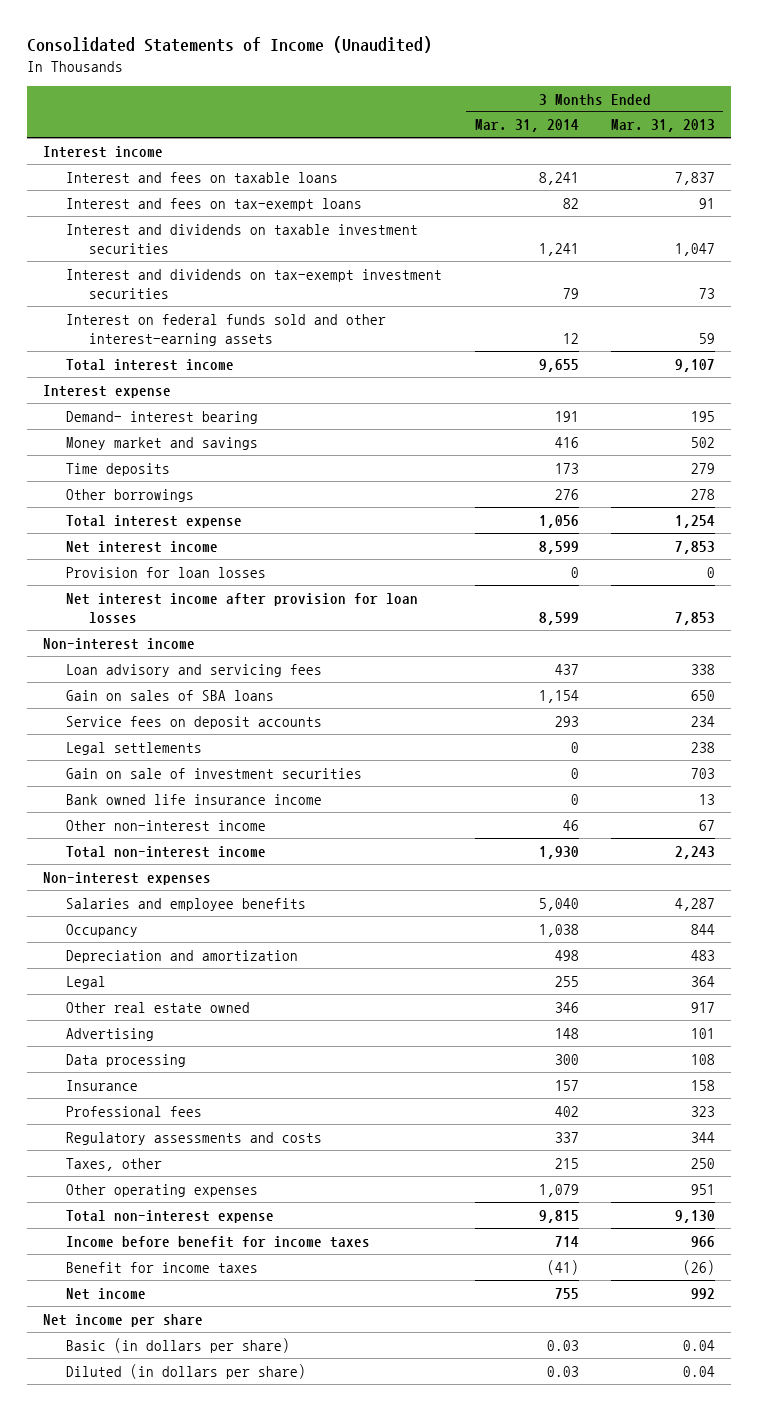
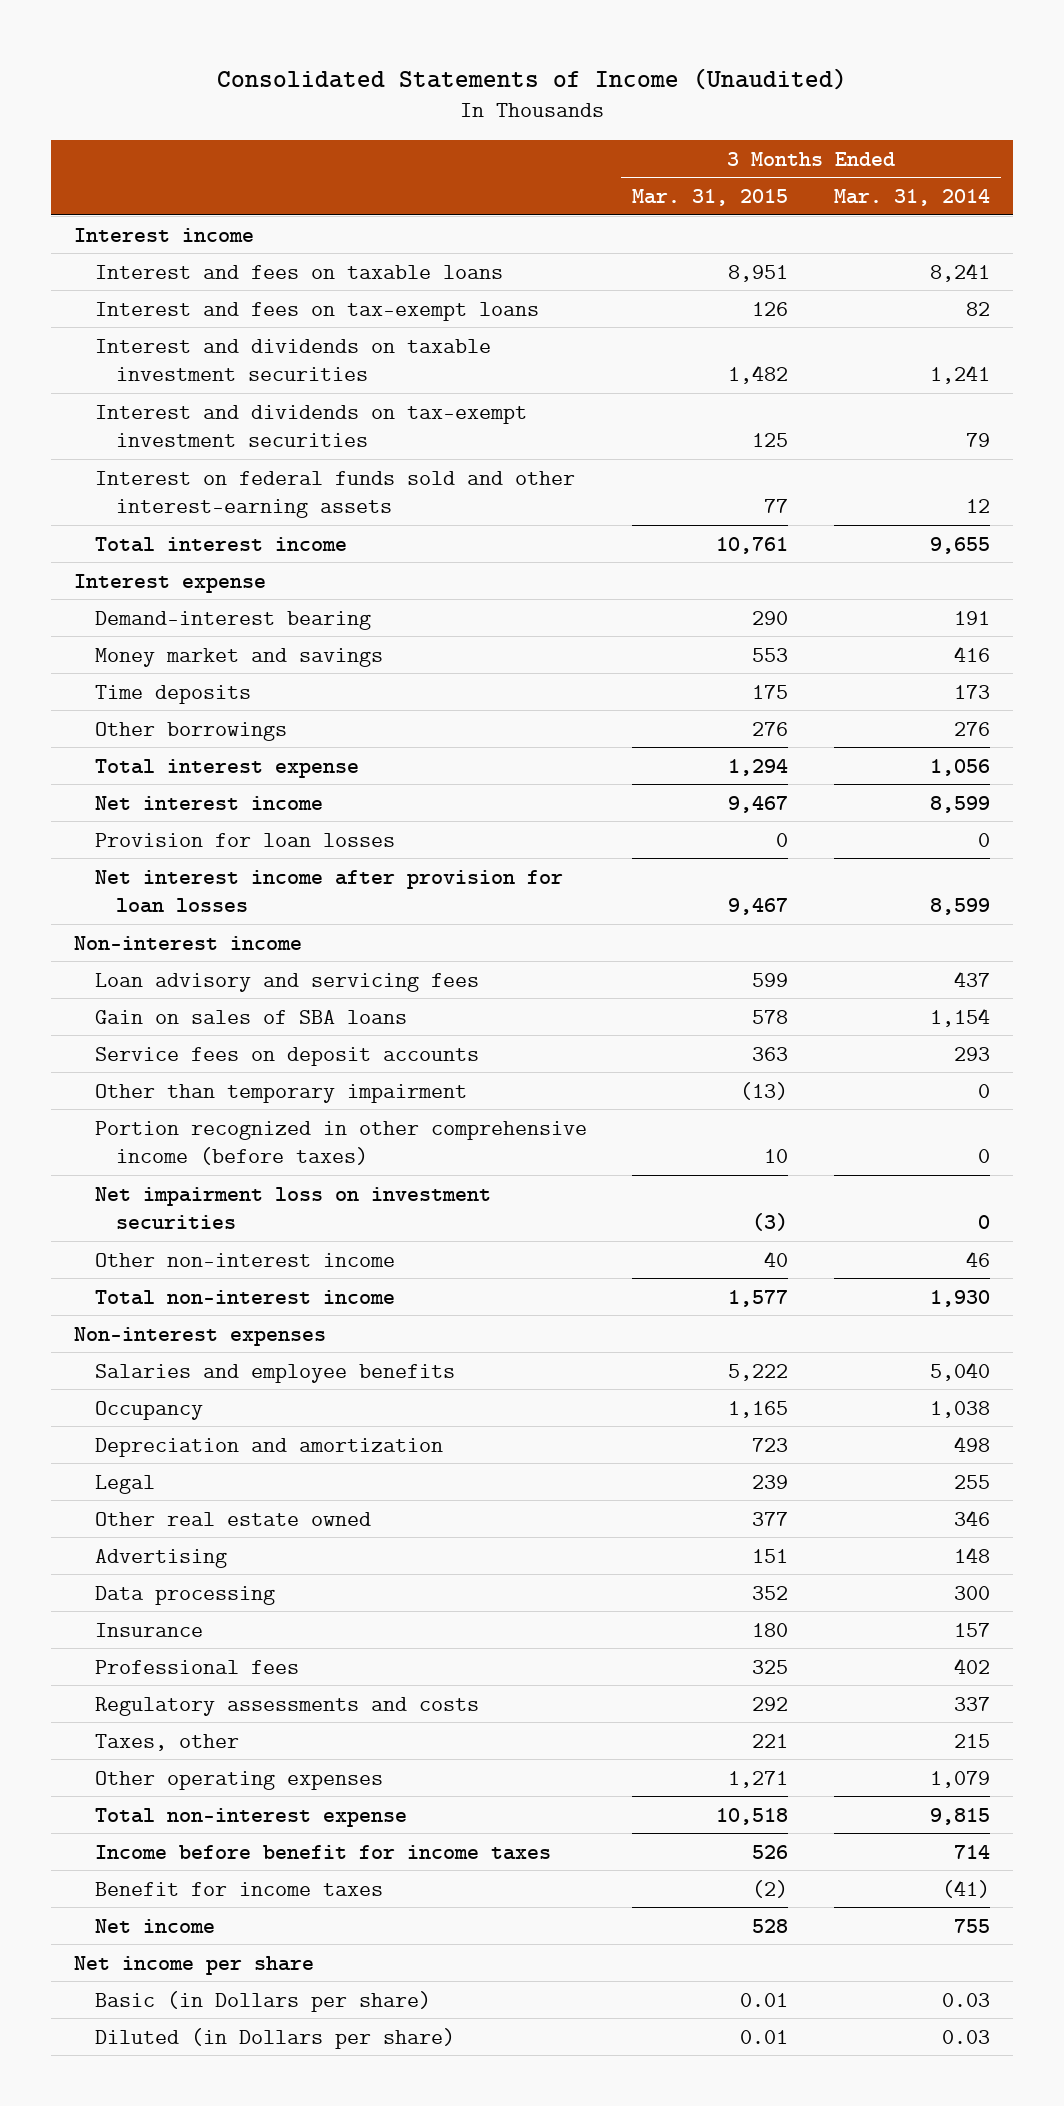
[611,119,716,133] Mar. 31, 2013 -> none
none -> [632,189,789,207] Mar. 31, 2015
[66,410,259,424] Demand- interest bearing -> [94,610,371,630] Demand-interest bearing
[66,741,203,755] Legal settlements -> none
[66,767,363,779] Gain on sale of investment securities -> none
[66,793,323,805] Bank owned life insurance income -> none
none -> [94,1083,467,1103] Other than temporary impairment
none -> [94,1120,587,1166] Portion recognized in other comprehensive income (before taxes)
none -> [94,1186,491,1230] Net impairment loss on investment securities
[66,1337,291,1353] Basic (in dollars per share) -> [94,1990,431,2012] Basic (in Dollars per share)
[66,1363,307,1379] Diluted (in dollars per share) -> [94,2027,455,2049] Diluted (in Dollars per share)

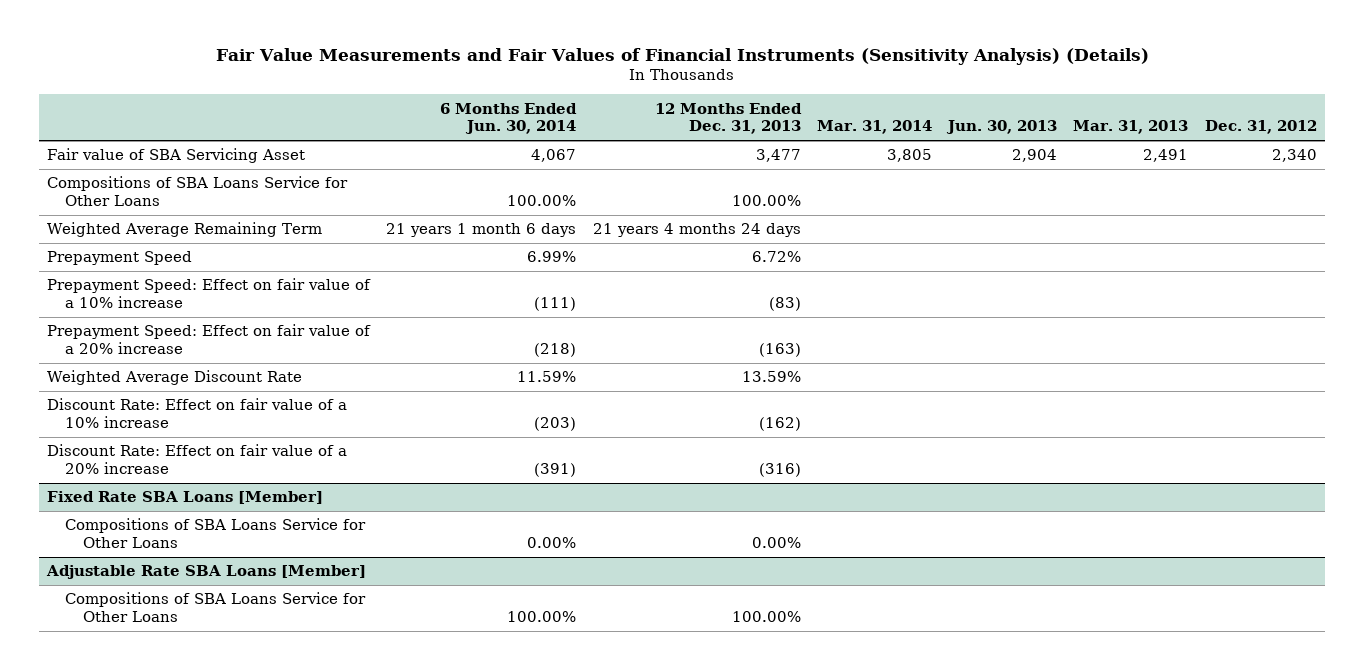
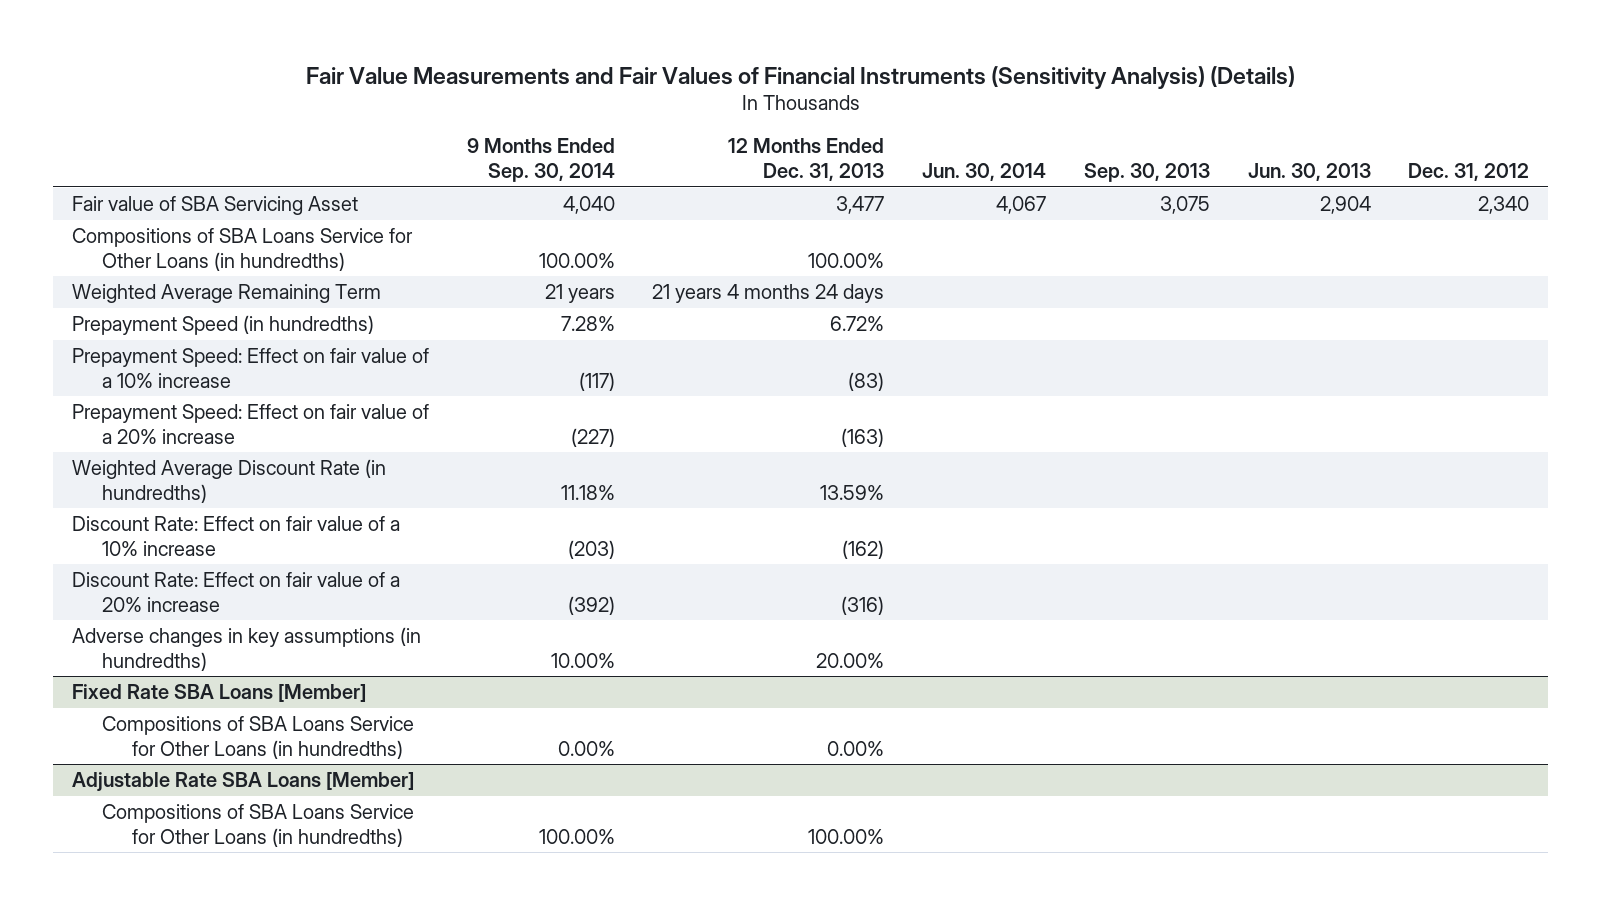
[440,102,578,135] 6 Months Ended Jun. 30, 2014 -> none
[816,120,932,135] Mar. 31, 2014 -> none
[1073,120,1189,135] Mar. 31, 2013 -> none
none -> [466,138,615,183] 9 Months Ended Sep. 30, 2014
none -> [922,163,1047,182] Jun. 30, 2014
none -> [1083,163,1210,183] Sep. 30, 2013
[46,176,348,206] Compositions of SBA Loans Service for Other Loans -> [71,228,413,271] Compositions of SBA Loans Service for Other Loans (in hundredths)
[46,251,192,266] Prepayment Speed -> [71,315,374,336] Prepayment Speed (in hundredths)
[46,370,302,386] Weighted Average Discount Rate -> [71,459,386,503] Weighted Average Discount Rate (in hundredths)
none -> [71,627,421,671] Adverse changes in key assumptions (in hundredths)
[64,518,366,548] Compositions of SBA Loans Service for Other Loans -> [101,716,414,759] Compositions of SBA Loans Service for Other Loans (in hundredths)
[64,592,366,622] Compositions of SBA Loans Service for Other Loans -> [101,804,414,847] Compositions of SBA Loans Service for Other Loans (in hundredths)

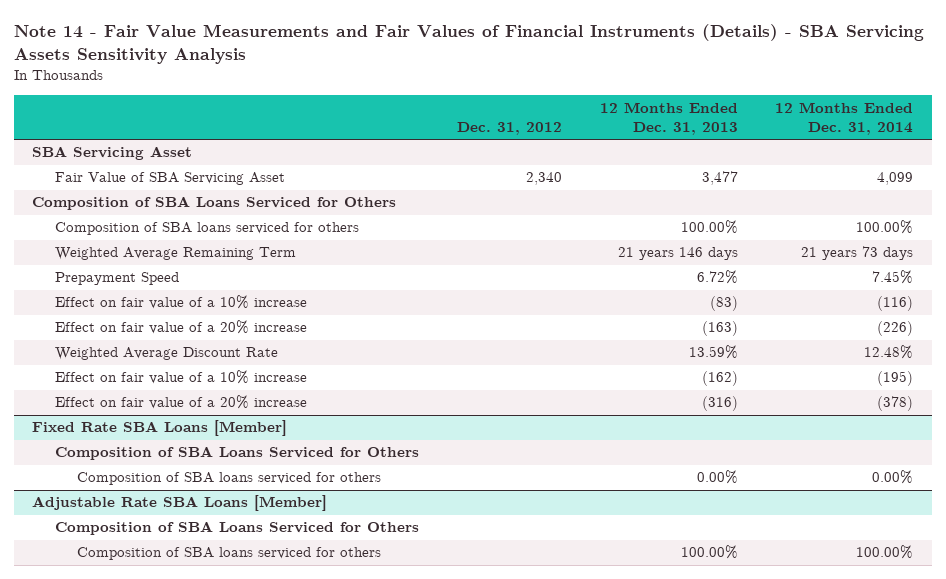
[305,65,1295,89] Fair Value Measurements and Fair Values of Financial Instruments (Sensitivity Analysis) (Details) -> [13,23,924,65] Note 14 - Fair Value Measurements and Fair Values of Financial Instruments (Details) - SBA Servicing Assets Sensitivity Analysis
[466,138,615,183] 9 Months Ended Sep. 30, 2014 -> none
[922,163,1047,182] Jun. 30, 2014 -> none
[1083,163,1210,183] Sep. 30, 2013 -> none
[1247,163,1371,182] Jun. 30, 2013 -> none
none -> [775,101,914,135] 12 Months Ended Dec. 31, 2014
[71,627,421,671] Adverse changes in key assumptions (in hundredths) -> none
none -> [32,146,193,161] SBA Servicing Asset
[71,196,358,216] Fair value of SBA Servicing Asset -> [54,172,285,186] Fair Value of SBA Servicing Asset
none -> [32,196,397,211] Composition of SBA Loans Serviced for Others
[71,228,413,271] Compositions of SBA Loans Service for Other Loans (in hundredths) -> [54,222,359,236] Composition of SBA loans serviced for others
[652,284,885,304] 21 years 4 months 24 days -> [617,247,738,261] 21 years 146 days
[71,315,374,336] Prepayment Speed (in hundredths) -> [54,272,179,286] Prepayment Speed
[71,348,429,388] Prepayment Speed: Effect on fair value of a 10% increase -> [54,295,307,310] Effect on fair value of a 10% increase
[71,404,429,444] Prepayment Speed: Effect on fair value of a 20% increase -> [54,320,307,335] Effect on fair value of a 20% increase
[71,459,386,503] Weighted Average Discount Rate (in hundredths) -> [54,347,278,361] Weighted Average Discount Rate
[71,516,400,556] Discount Rate: Effect on fair value of a 10% increase -> [54,370,307,385] Effect on fair value of a 10% increase
[71,572,400,612] Discount Rate: Effect on fair value of a 20% increase -> [54,395,307,410] Effect on fair value of a 20% increase
none -> [54,446,419,461] Composition of SBA Loans Serviced for Others
[101,716,414,759] Compositions of SBA Loans Service for Other Loans (in hundredths) -> [77,472,382,486] Composition of SBA loans serviced for others
none -> [54,521,419,536] Composition of SBA Loans Serviced for Others
[101,804,414,847] Compositions of SBA Loans Service for Other Loans (in hundredths) -> [77,547,382,561] Composition of SBA loans serviced for others

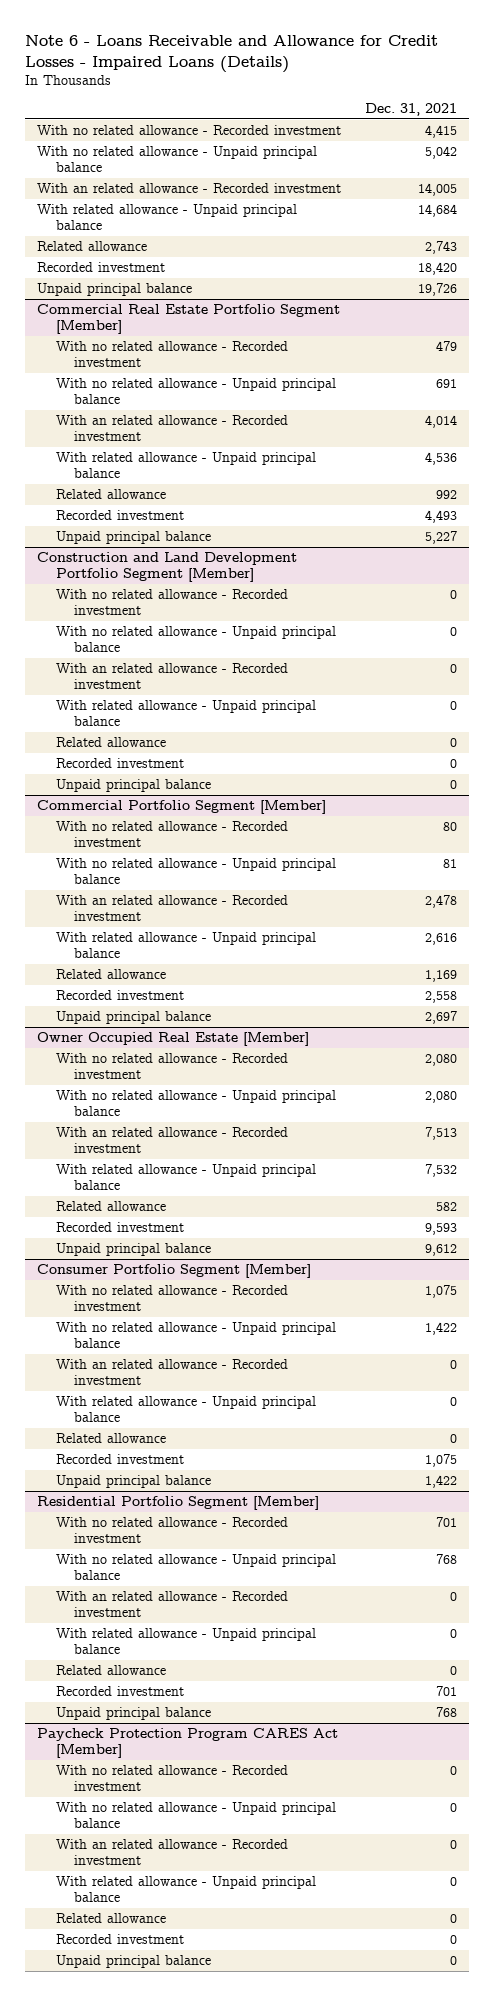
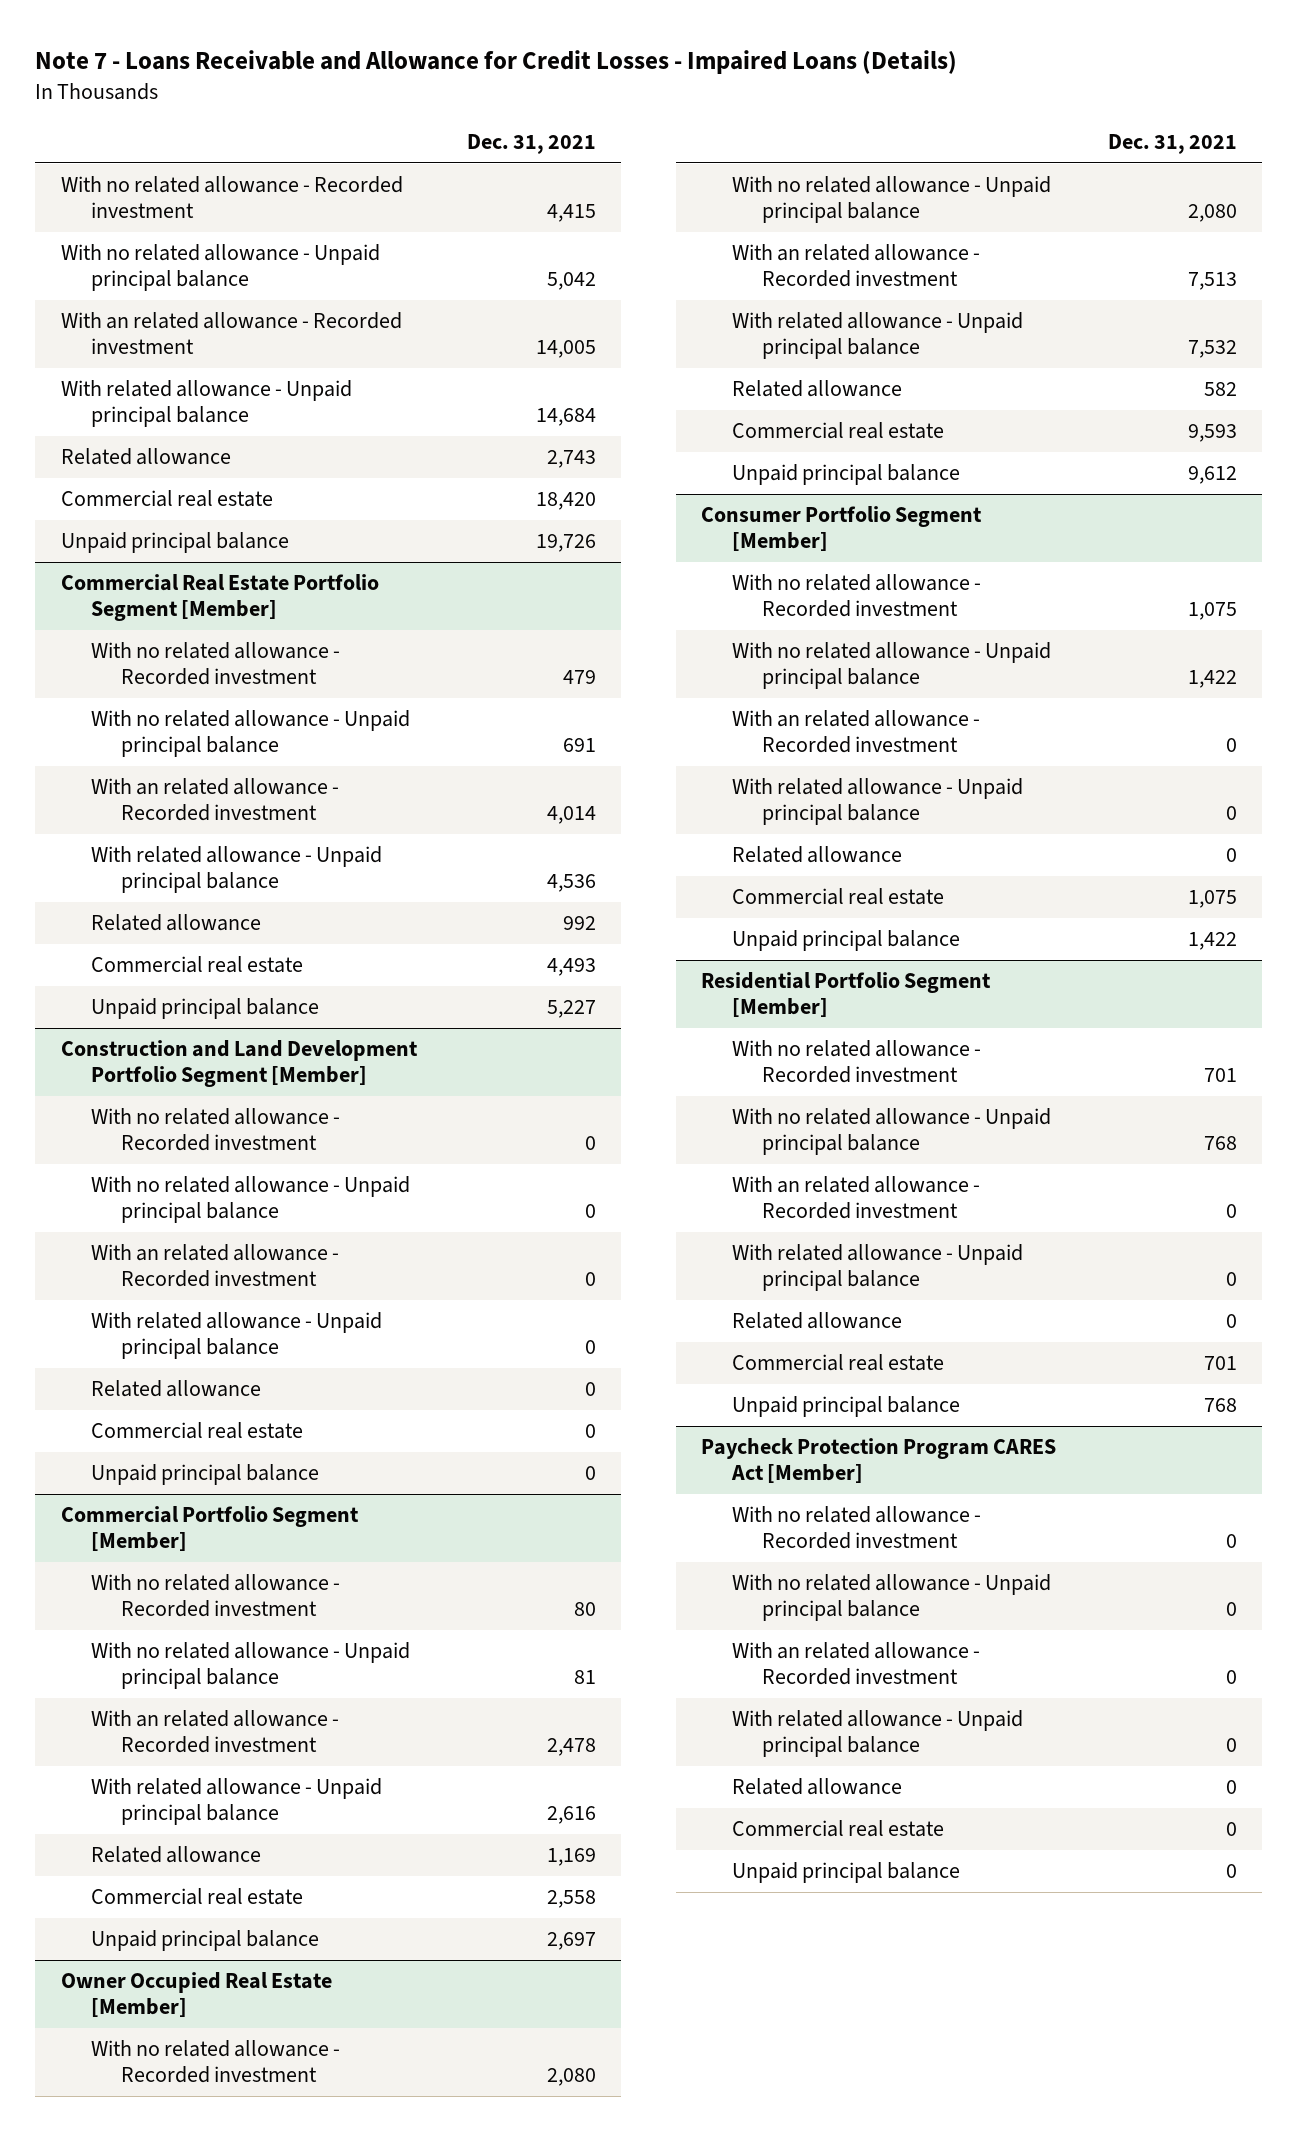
[24,34,438,73] Note 6 - Loans Receivable and Allowance for Credit Losses - Impaired Loans (Details) -> [35,50,958,75] Note 7 - Loans Receivable and Allowance for Credit Losses - Impaired Loans (Details)
[36,261,165,272] Recorded investment -> [60,490,273,508] Commercial real estate
[55,509,184,520] Recorded investment -> [90,956,303,974] Commercial real estate
[55,757,184,768] Recorded investment -> [90,1422,303,1440] Commercial real estate
[55,989,184,1000] Recorded investment -> [90,1888,303,1906] Commercial real estate
[55,1221,184,1232] Recorded investment -> [731,422,944,440] Commercial real estate
[55,1453,184,1464] Recorded investment -> [731,888,944,906] Commercial real estate
[55,1685,184,1696] Recorded investment -> [731,1354,944,1372] Commercial real estate
[55,1933,184,1944] Recorded investment -> [731,1820,944,1838] Commercial real estate

